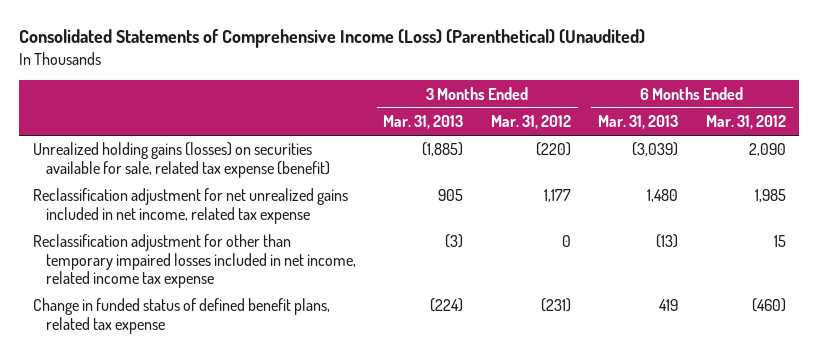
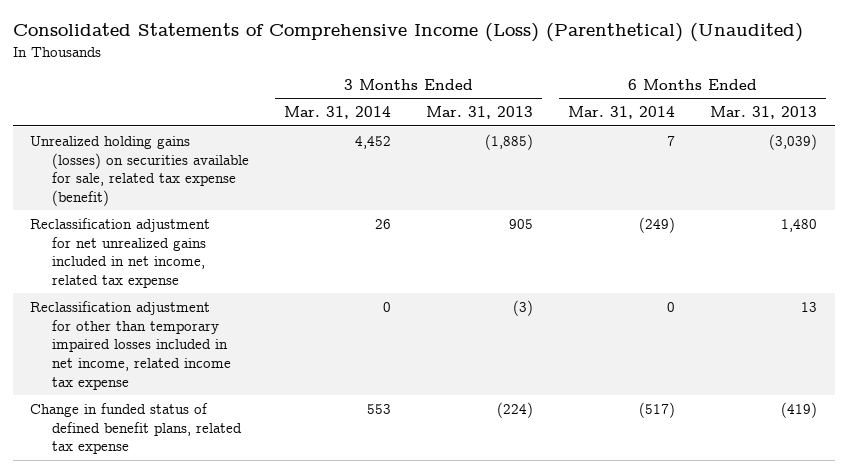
[490,115,571,130] Mar. 31, 2012 -> none
[705,115,786,130] Mar. 31, 2012 -> none
none -> [284,106,392,120] Mar. 31, 2014
none -> [568,106,676,120] Mar. 31, 2014
[656,234,679,249] (13) -> [801,301,818,312] 13
[659,299,679,312] 419 -> [781,401,818,418] (419)

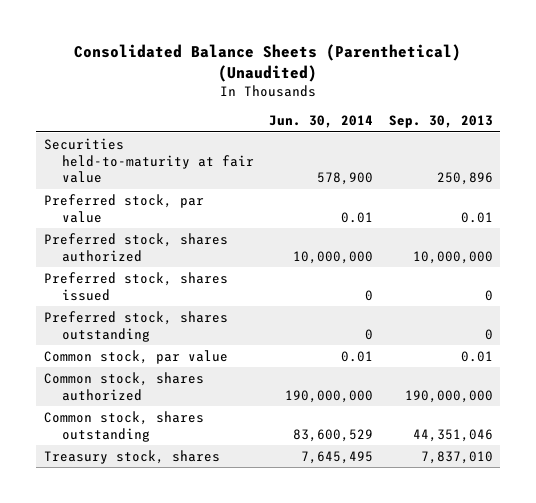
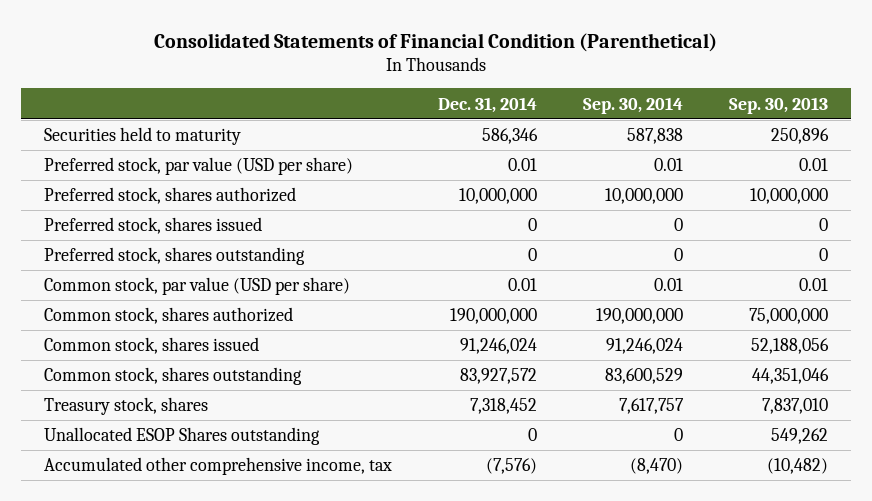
[74,44,462,83] Consolidated Balance Sheets (Parenthetical) (Unaudited) -> [153,32,717,52] Consolidated Statements of Financial Condition (Parenthetical)
[269,115,374,129] Jun. 30, 2014 -> none
none -> [437,96,537,113] Dec. 31, 2014
none -> [582,96,683,114] Sep. 30, 2014
[43,137,255,184] Securities held-to-maturity at fair value -> [44,127,242,146] Securities held to maturity
[43,193,204,223] Preferred stock, par value -> [44,157,354,176] Preferred stock, par value (USD per share)
[43,349,228,364] Common stock, par value -> [44,277,351,296] Common stock, par value (USD per share)
[404,389,493,403] 190,000,000 -> [748,308,828,325] 75,000,000
none -> [44,337,260,355] Common stock, shares issued
none -> [44,427,321,446] Unallocated ESOP Shares outstanding
none -> [44,457,393,476] Accumulated other comprehensive income, tax

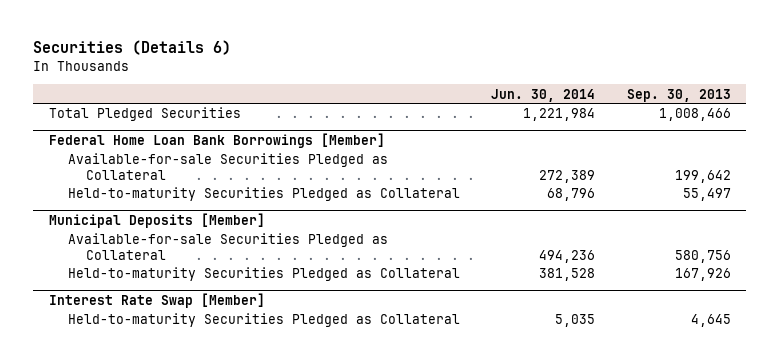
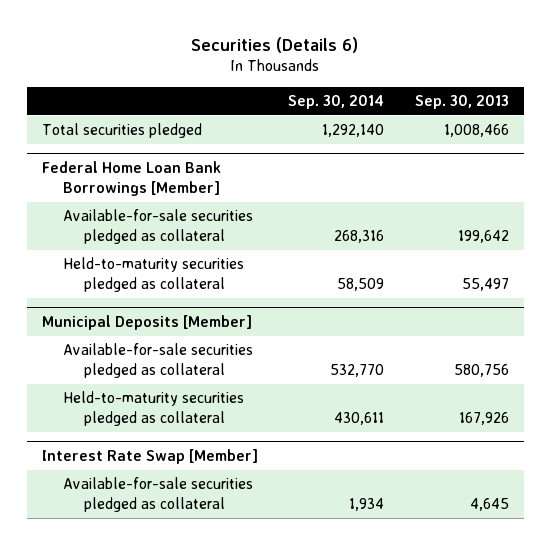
[491,88,596,102] Jun. 30, 2014 -> none
none -> [288,94,385,109] Sep. 30, 2014
[48,107,241,122] Total Pledged Securities -> [41,123,202,139] Total securities pledged
[67,153,388,180] Available-for-sale Securities Pledged as Collateral -> [63,209,254,245] Available-for-sale securities pledged as collateral
[67,187,460,202] Held-to-maturity Securities Pledged as Collateral -> [63,257,245,293] Held-to-maturity securities pledged as collateral
[67,233,388,260] Available-for-sale Securities Pledged as Collateral -> [63,343,254,379] Available-for-sale securities pledged as collateral
[67,267,460,282] Held-to-maturity Securities Pledged as Collateral -> [63,391,245,427] Held-to-maturity securities pledged as collateral
[67,313,460,328] Held-to-maturity Securities Pledged as Collateral -> [63,477,254,513] Available-for-sale securities pledged as collateral

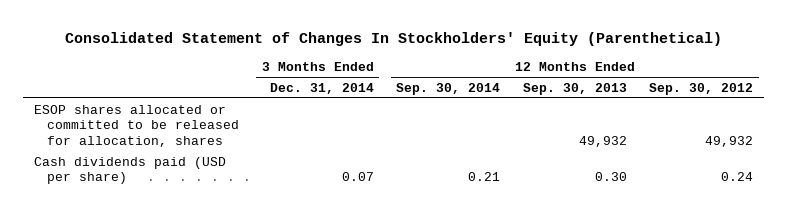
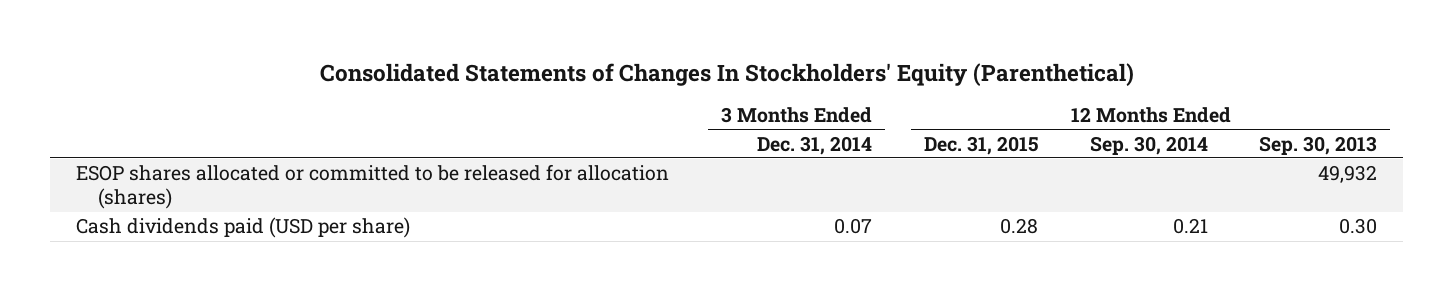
[64,32,722,47] Consolidated Statement of Changes In Stockholders' Equity (Parenthetical) -> [319,62,1134,86] Consolidated Statements of Changes In Stockholders' Equity (Parenthetical)
[649,82,754,95] Sep. 30, 2012 -> none
none -> [923,135,1038,155] Dec. 31, 2015
[34,104,240,148] ESOP shares allocated or committed to be released for allocation, shares -> [76,164,670,210] ESOP shares allocated or committed to be released for allocation (shares)

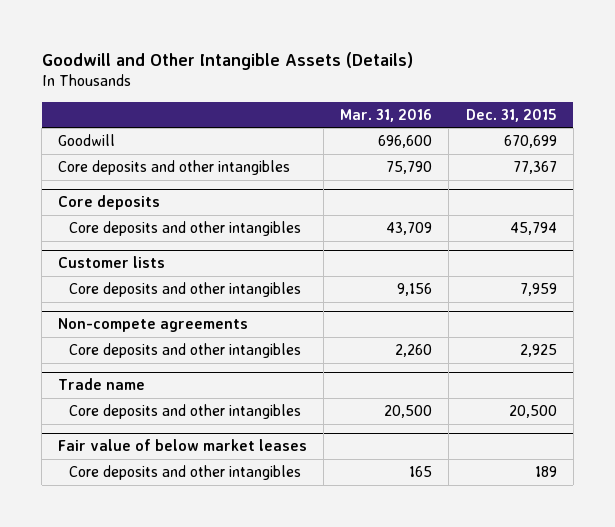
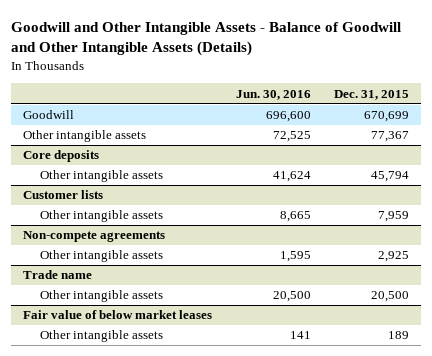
[41,51,413,70] Goodwill and Other Intangible Assets (Details) -> [11,21,402,57] Goodwill and Other Intangible Assets - Balance of Goodwill and Other Intangible Assets (Details)
[340,108,433,122] Mar. 31, 2016 -> none
none -> [235,89,311,100] Jun. 30, 2016
[58,160,291,176] Core deposits and other intangibles -> [23,130,147,143] Other intangible assets
[69,221,302,237] Core deposits and other intangibles -> [39,170,163,183] Other intangible assets
[69,282,302,298] Core deposits and other intangibles -> [39,210,163,223] Other intangible assets
[69,343,302,359] Core deposits and other intangibles -> [39,250,163,263] Other intangible assets
[69,404,302,420] Core deposits and other intangibles -> [39,290,163,303] Other intangible assets
[69,465,302,481] Core deposits and other intangibles -> [39,330,163,343] Other intangible assets

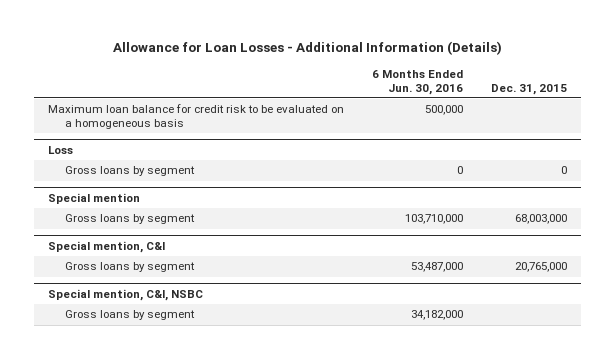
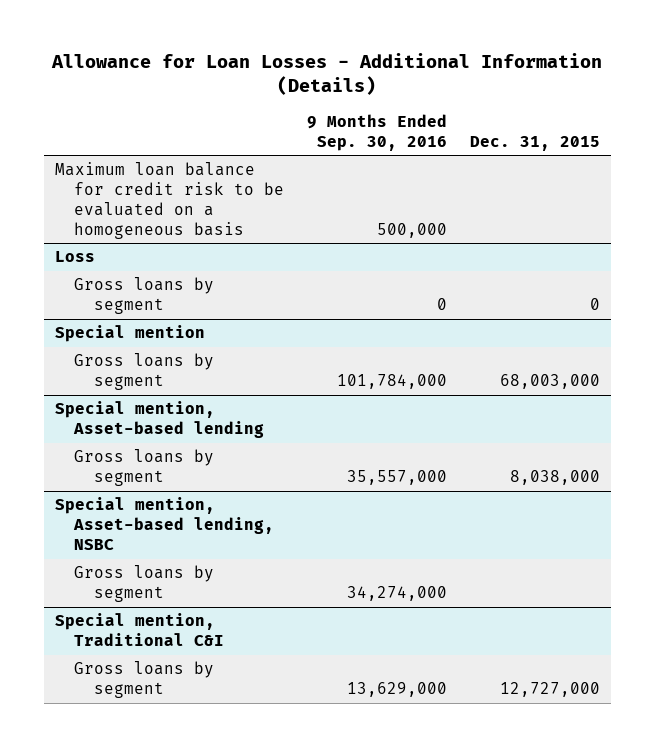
[372,70,464,95] 6 Months Ended Jun. 30, 2016 -> none
none -> [307,114,448,152] 9 Months Ended Sep. 30, 2016
[48,241,166,254] Special mention, C&I -> none
[48,289,204,302] Special mention, C&I, NSBC -> none
none -> [55,401,265,439] Special mention, Asset-based lending
[515,262,568,273] 20,765,000 -> [509,470,600,486] 8,038,000
none -> [55,497,275,551] Special mention, Asset-based lending, NSBC
none -> [55,613,225,647] Special mention, Traditional C&I
none -> [74,661,215,699] Gross loans by segment

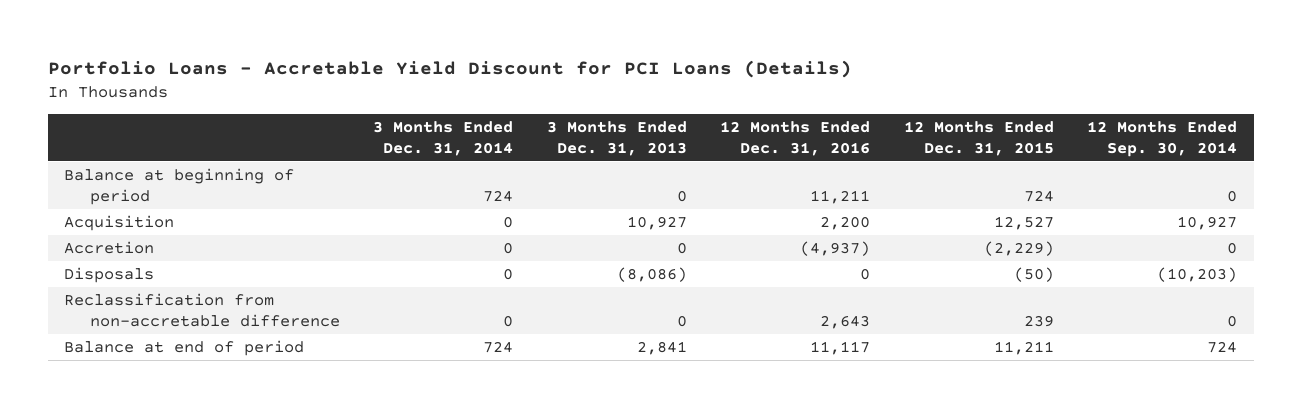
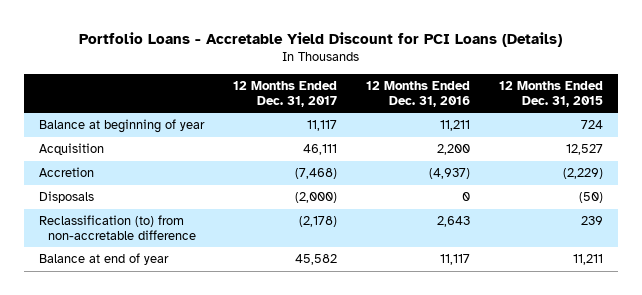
[373,121,514,157] 3 Months Ended Dec. 31, 2014 -> none
[546,121,687,157] 3 Months Ended Dec. 31, 2013 -> none
[1087,121,1238,158] 12 Months Ended Sep. 30, 2014 -> none
none -> [232,81,337,107] 12 Months Ended Dec. 31, 2017
[64,167,295,205] Balance at beginning of period -> [38,119,205,134] Balance at beginning of year
[64,292,340,327] Reclassification from non-accretable difference -> [38,215,197,240] Reclassification (to) from non-accretable difference
[64,339,305,356] Balance at end of period -> [38,253,169,266] Balance at end of year

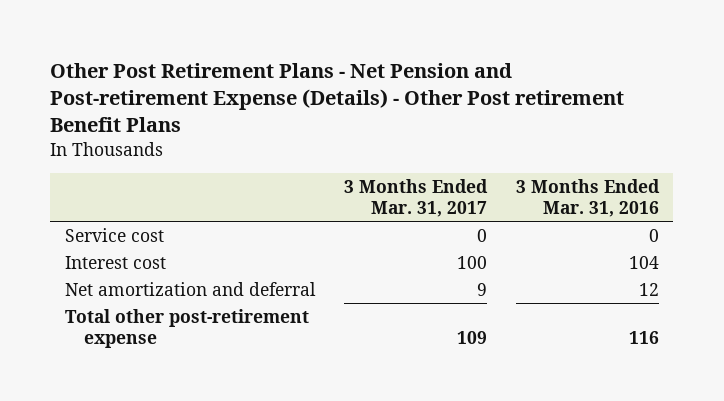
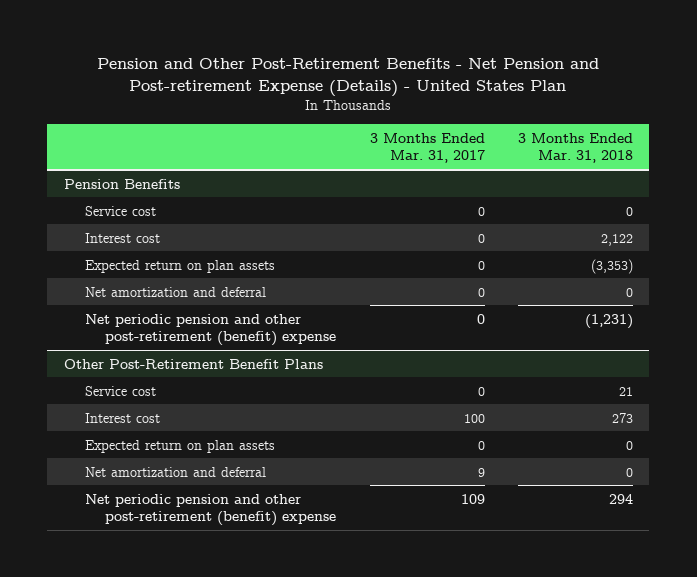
[50,62,625,133] Other Post Retirement Plans - Net Pension and Post-retirement Expense (Details) - Other Post retirement Benefit Plans -> [97,58,600,97] Pension and Other Post-Retirement Benefits - Net Pension and Post-retirement Expense (Details) - United States Plan
[515,179,660,218] 3 Months Ended Mar. 31, 2016 -> none
none -> [517,132,633,164] 3 Months Ended Mar. 31, 2018
none -> [63,178,180,189] Pension Benefits
none -> [84,232,160,243] Interest cost
none -> [84,259,275,273] Expected return on plan assets
none -> [84,286,266,297] Net amortization and deferral
none -> [84,313,337,347] Net periodic pension and other post-retirement (benefit) expense
none -> [63,358,323,369] Other Post-Retirement Benefit Plans
none -> [84,385,156,396] Service cost
none -> [84,439,275,453] Expected return on plan assets
[64,308,309,348] Total other post-retirement expense -> [84,493,337,527] Net periodic pension and other post-retirement (benefit) expense

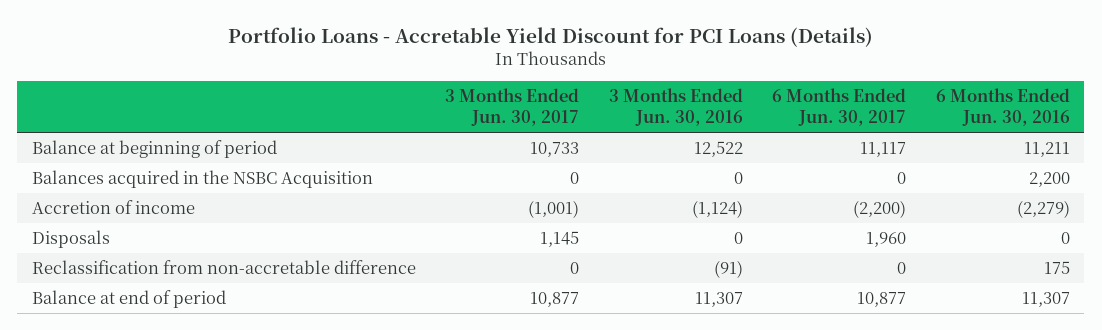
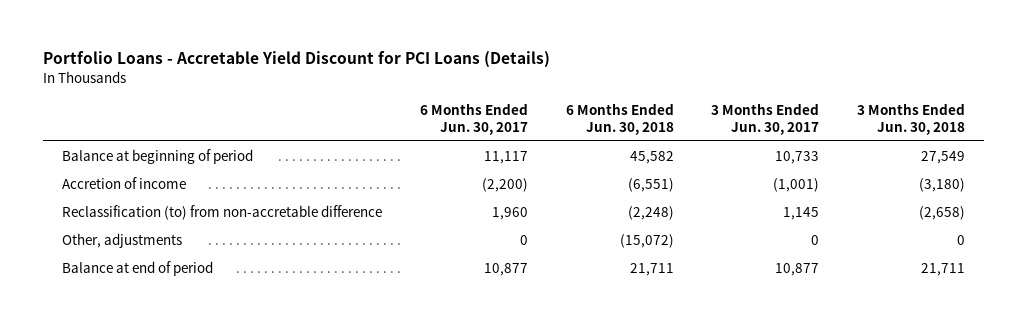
[608,88,743,127] 3 Months Ended Jun. 30, 2016 -> none
[935,88,1070,127] 6 Months Ended Jun. 30, 2016 -> none
none -> [565,103,674,136] 6 Months Ended Jun. 30, 2018
none -> [857,103,966,136] 3 Months Ended Jun. 30, 2018
[32,170,374,189] Balances acquired in the NSBC Acquisition -> none
[32,260,417,275] Reclassification from non-accretable difference -> none
[32,230,111,249] Disposals -> [61,204,382,220] Reclassification (to) from non-accretable difference
none -> [61,232,182,248] Other, adjustments

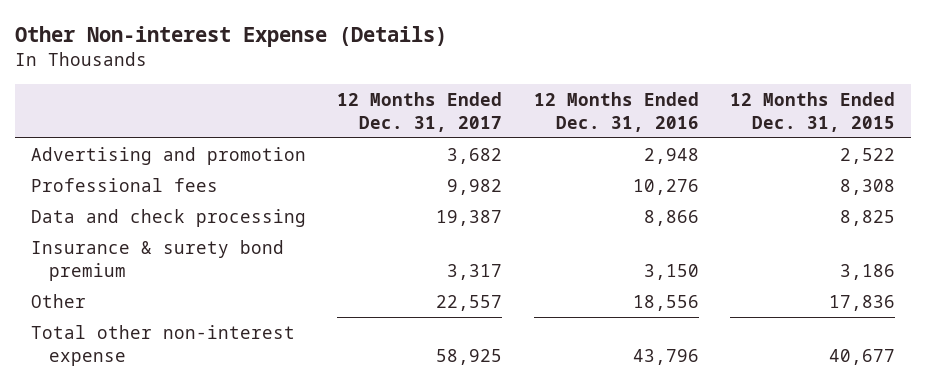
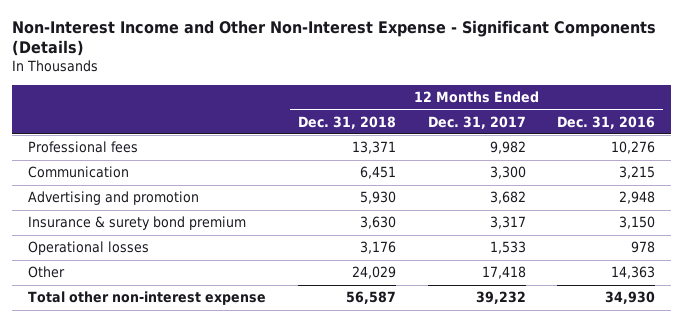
[14,26,447,48] Other Non-interest Expense (Details) -> [11,19,656,57] Non-Interest Income and Other Non-Interest Expense - Significant Components (Details)
[730,91,896,132] 12 Months Ended Dec. 31, 2015 -> none
none -> [297,115,396,129] Dec. 31, 2018
[30,208,306,227] Data and check processing -> none
none -> [27,166,129,179] Communication
[30,146,306,165] Advertising and promotion -> [27,191,199,206] Advertising and promotion
none -> [27,241,149,256] Operational losses
[436,294,503,311] 22,557 -> [481,266,526,280] 17,418
[632,294,699,311] 18,556 -> [611,266,656,280] 14,363
[436,348,503,365] 58,925 -> [475,291,526,305] 39,232
[632,348,699,365] 43,796 -> [605,291,656,305] 34,930

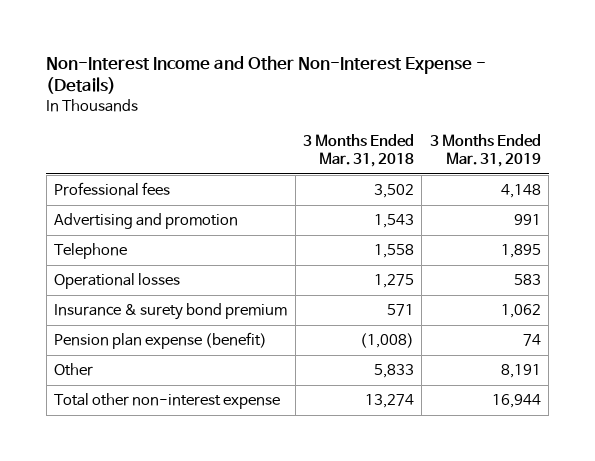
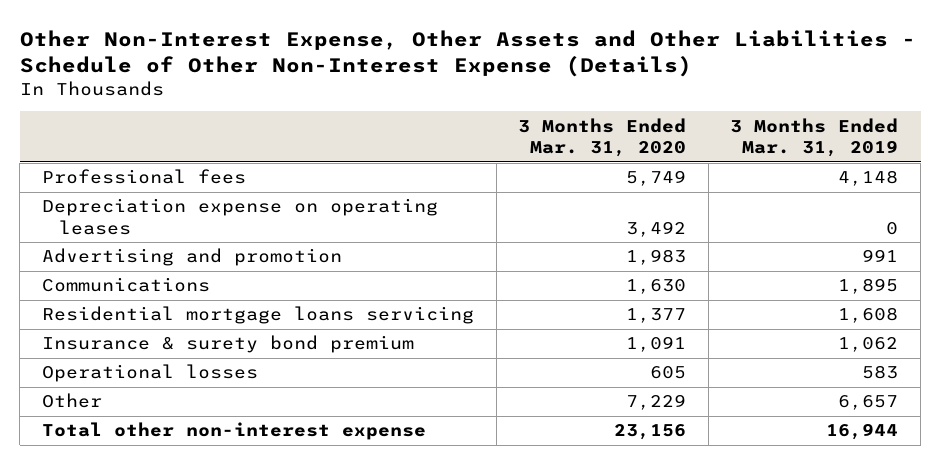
[46,55,487,95] Non-Interest Income and Other Non-Interest Expense - (Details) -> [19,29,916,77] Other Non-Interest Expense, Other Assets and Other Liabilities - Schedule of Other Non-Interest Expense (Details)
[303,133,415,167] 3 Months Ended Mar. 31, 2018 -> none
none -> [518,117,687,158] 3 Months Ended Mar. 31, 2020
none -> [41,198,438,235] Depreciation expense on operating leases
[54,243,128,260] Telephone -> [41,277,210,293] Communications
none -> [41,306,474,325] Residential mortgage loans servicing
[54,332,268,350] Pension plan expense (benefit) -> none
[54,273,181,290] Operational losses -> [41,364,258,383] Operational losses
[500,364,541,379] 8,191 -> [838,395,899,411] 6,657

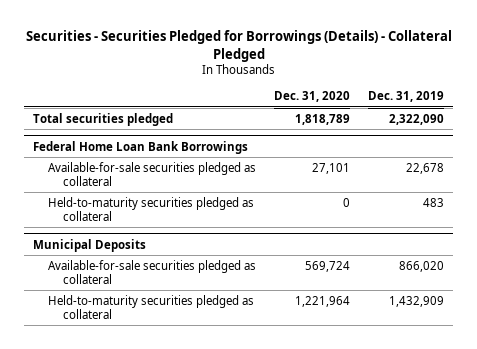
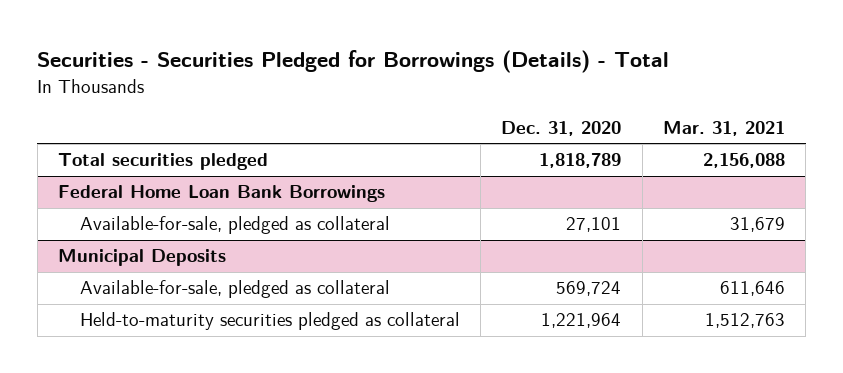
[25,30,452,63] Securities - Securities Pledged for Borrowings (Details) - Collateral Pledged -> [37,49,670,73] Securities - Securities Pledged for Borrowings (Details) - Total
[368,91,445,103] Dec. 31, 2019 -> none
none -> [663,121,786,137] Mar. 31, 2021
[48,196,255,221] Held-to-maturity securities pledged as collateral -> none
[48,161,257,186] Available-for-sale securities pledged as collateral -> [79,216,390,235] Available-for-sale, pledged as collateral
[48,259,257,284] Available-for-sale securities pledged as collateral -> [79,280,390,299] Available-for-sale, pledged as collateral

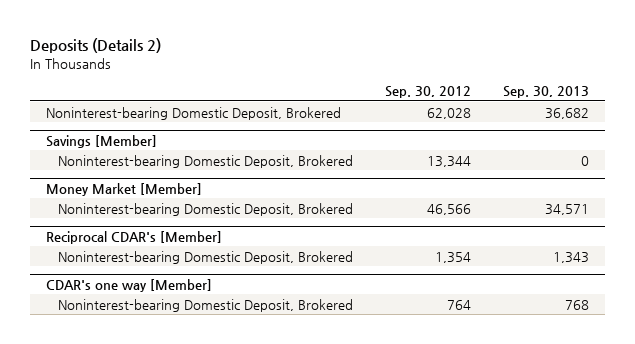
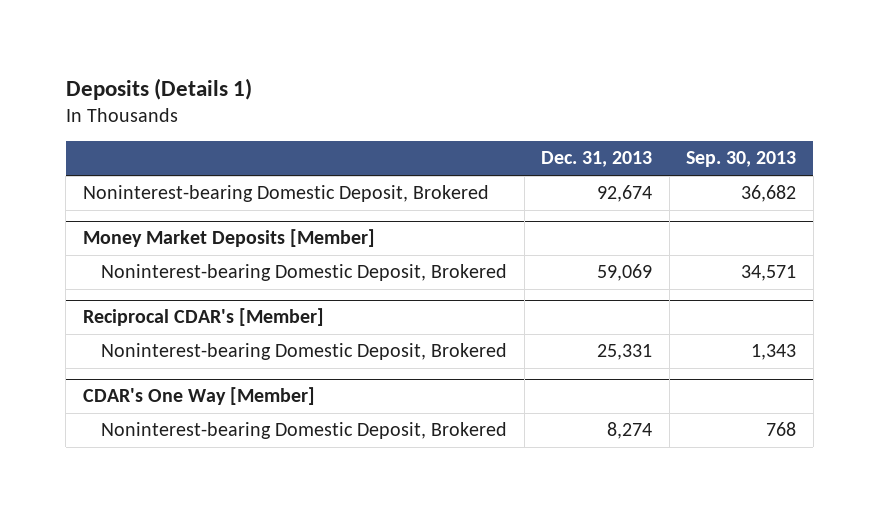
[29,37,161,53] Deposits (Details 2) -> [65,77,252,100] Deposits (Details 1)
[384,86,471,99] Sep. 30, 2012 -> none
none -> [541,151,653,168] Dec. 31, 2013
[45,134,157,148] Savings [Member] -> none
[57,154,353,168] Noninterest-bearing Domestic Deposit, Brokered -> none
[45,182,202,196] Money Market [Member] -> [82,229,375,248] Money Market Deposits [Member]
[45,278,212,292] CDAR's one way [Member] -> [82,387,315,406] CDAR's One Way [Member]

